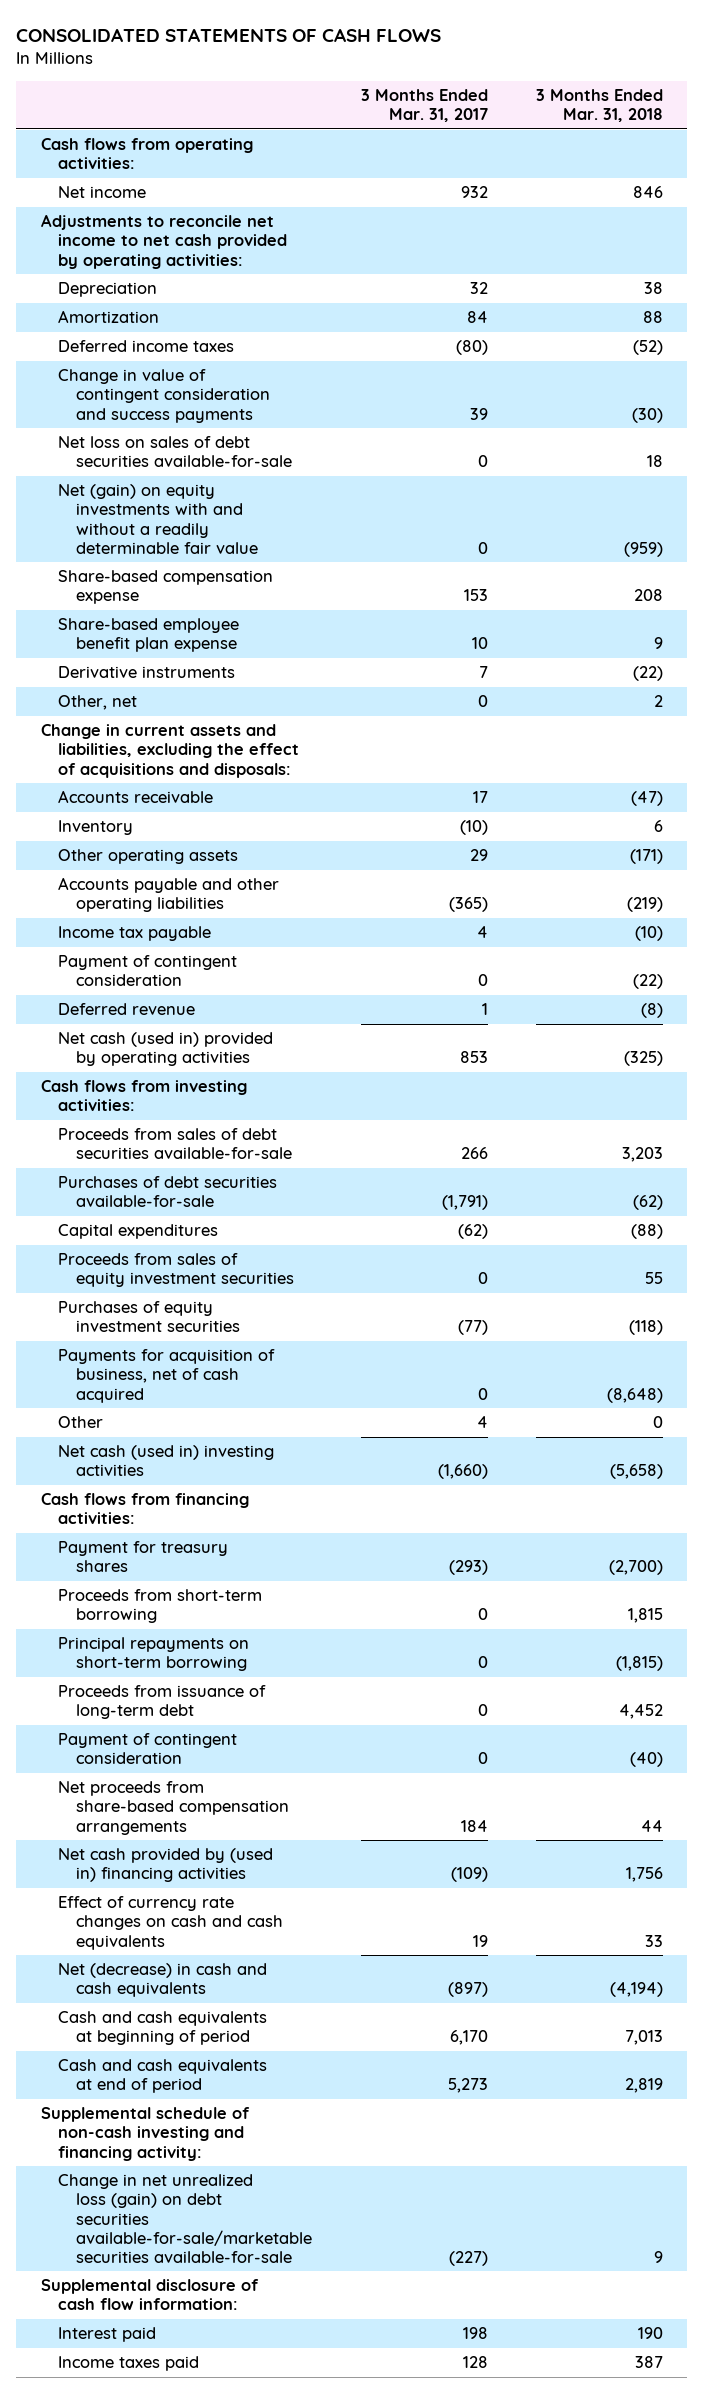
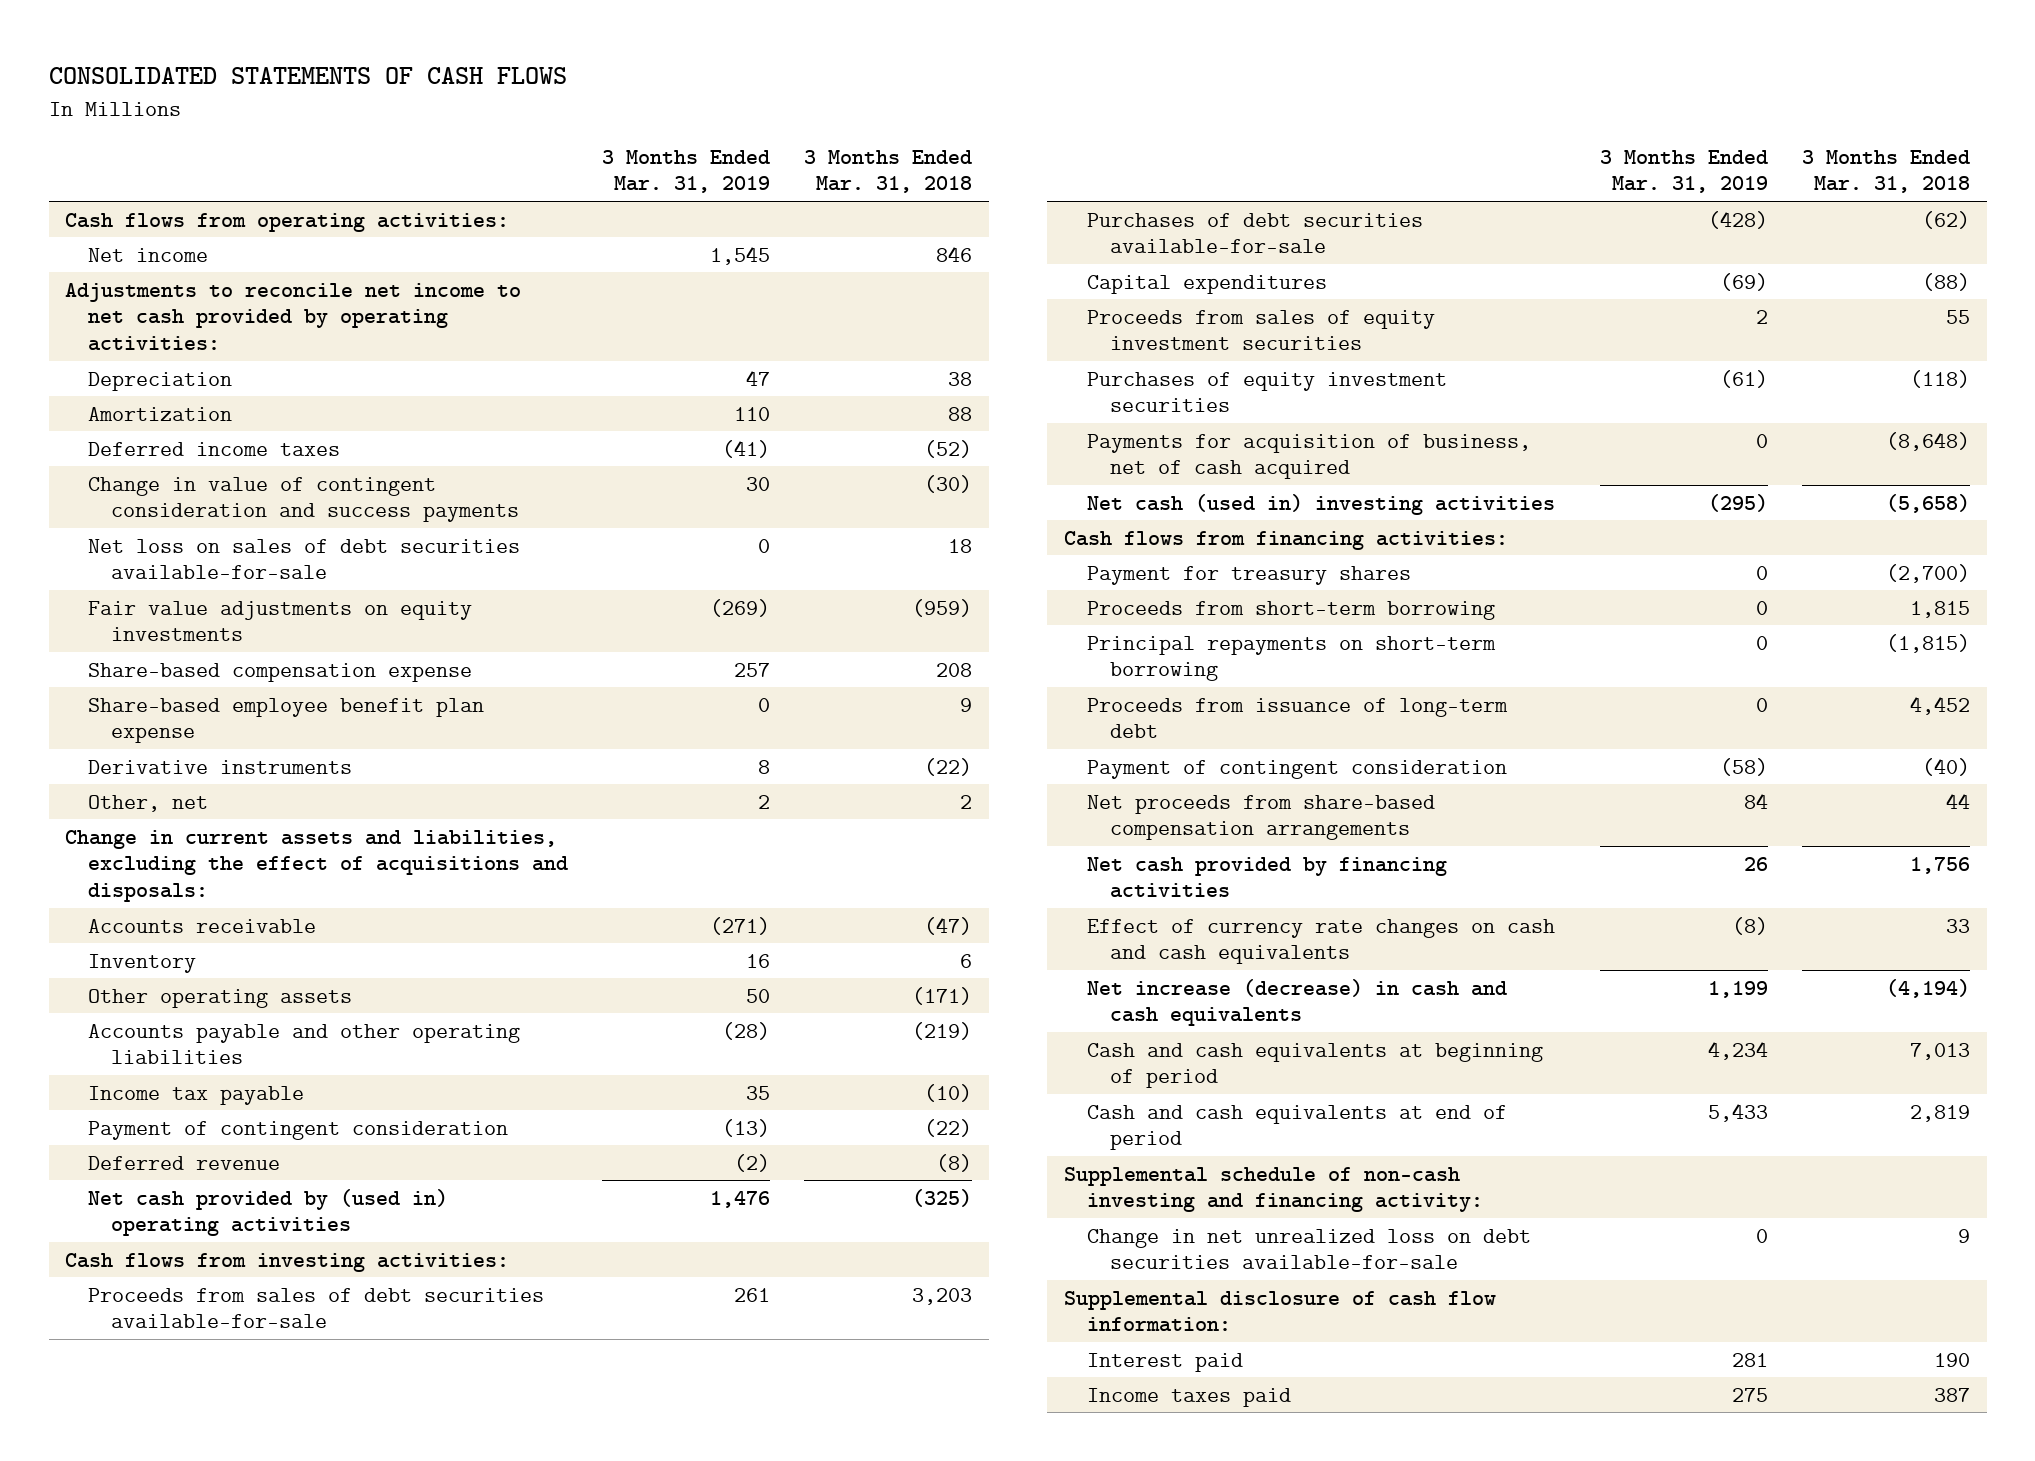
[360,89,488,123] 3 Months Ended Mar. 31, 2017 -> none
none -> [602,149,771,194] 3 Months Ended Mar. 31, 2019
[58,484,259,554] Net (gain) on equity investments with and without a readily determinable fair value -> [88,600,473,642] Fair value adjustments on equity investments
[58,1032,274,1067] Net cash (used in) provided by operating activities -> [88,1188,449,1237] Net cash provided by (used in) operating activities
[58,1416,104,1429] Other -> none
[58,1848,274,1883] Net cash provided by (used in) financing activities -> [1086,856,1447,899] Net cash provided by financing activities
[58,1963,268,1998] Net (decrease) in cash and cash equivalents -> [1086,978,1507,1027] Net increase (decrease) in cash and cash equivalents
[58,2174,313,2263] Change in net unrealized loss (gain) on debt securities available-for-sale/marketable securities available-for-sale -> [1086,1228,1531,1270] Change in net unrealized loss on debt securities available-for-sale

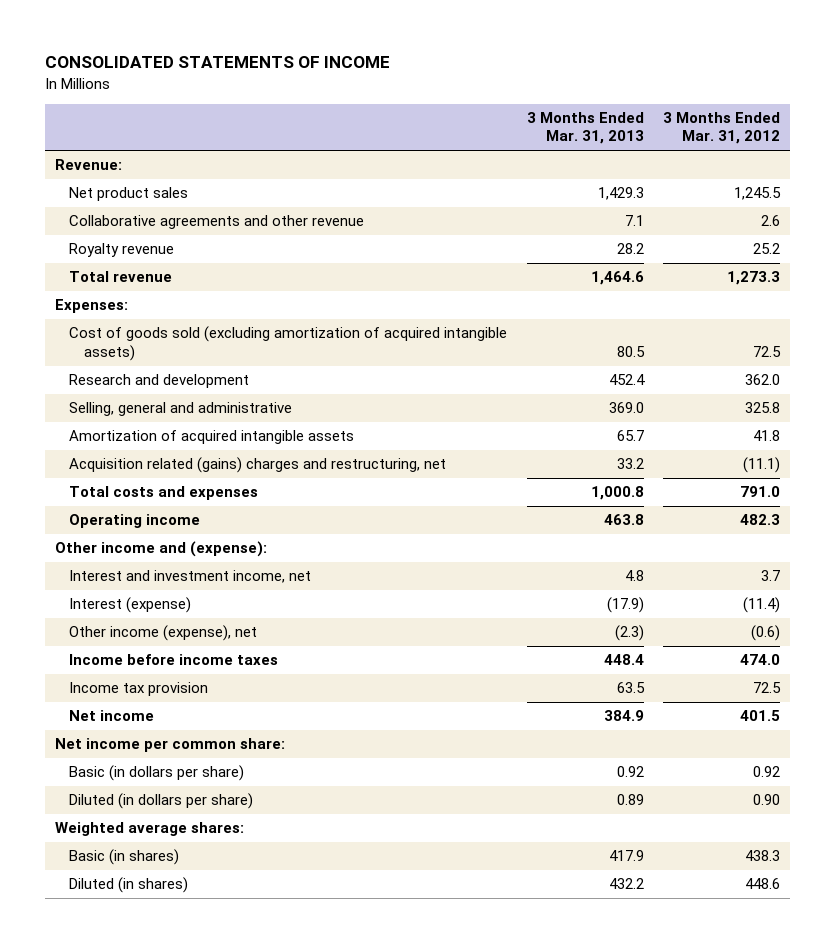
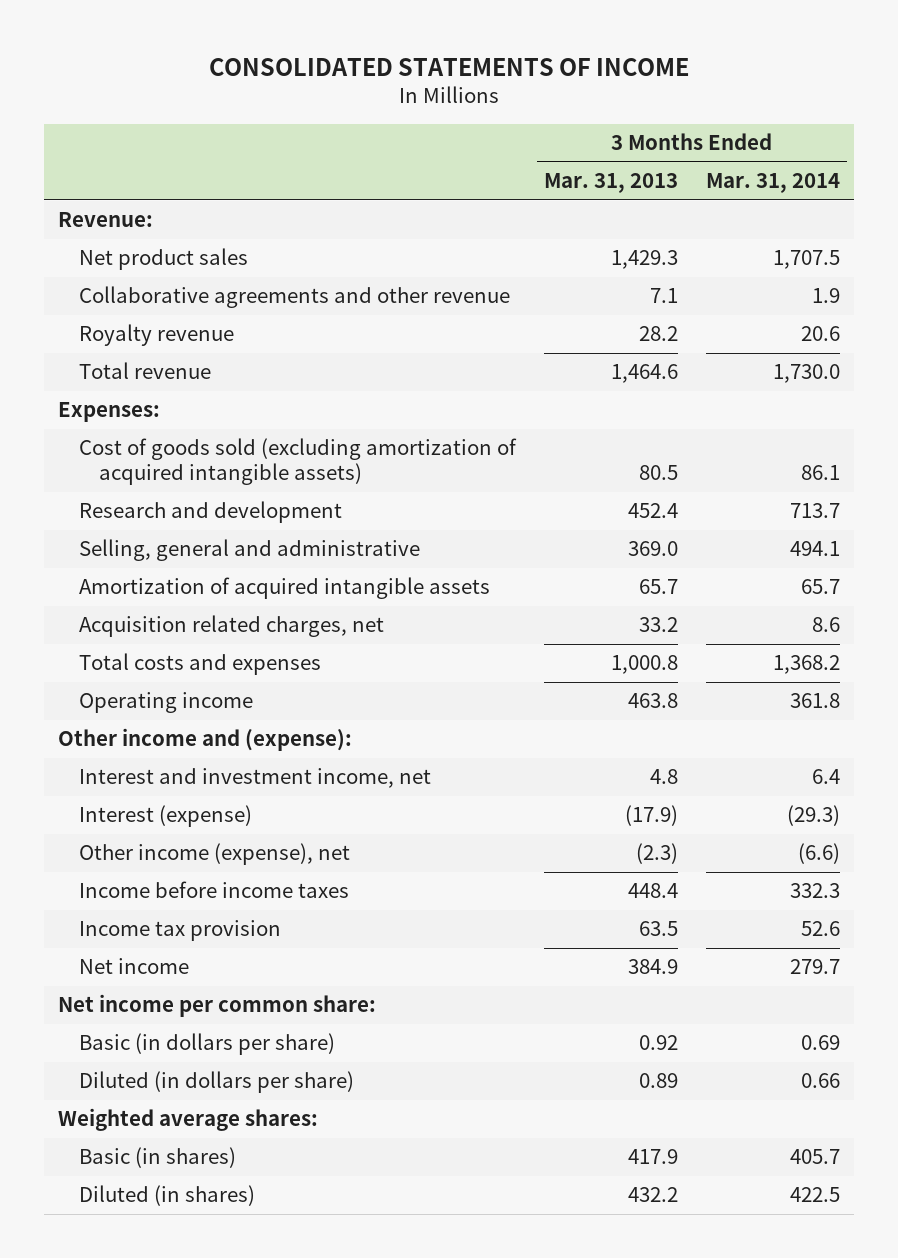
[663,111,781,145] 3 Months Ended Mar. 31, 2012 -> none
none -> [705,173,840,194] Mar. 31, 2014
[69,457,447,474] Acquisition related (gains) charges and restructuring, net -> [78,615,384,638] Acquisition related charges, net

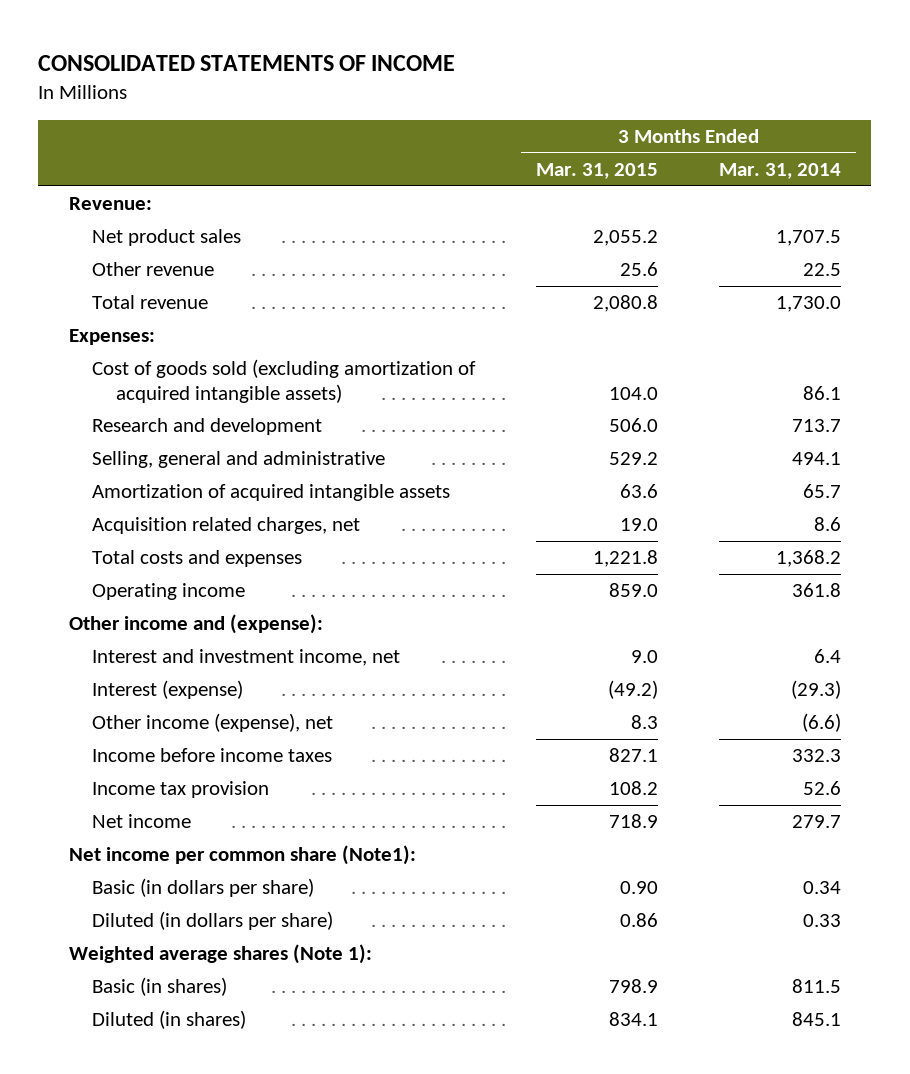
[543,173,678,194] Mar. 31, 2013 -> none
none -> [536,163,659,180] Mar. 31, 2015
[78,324,234,347] Royalty revenue -> none
[78,286,510,309] Collaborative agreements and other revenue -> [92,262,215,277] Other revenue
[811,288,840,304] 1.9 -> [802,263,841,277] 22.5
[57,994,376,1018] Net income per common share: -> [68,845,416,866] Net income per common share (Note1):
[800,1035,840,1051] 0.69 -> [802,881,841,895] 0.34
[800,1073,840,1089] 0.66 -> [802,914,841,928] 0.33
[57,1108,318,1132] Weighted average shares: -> [68,944,372,965] Weighted average shares (Note 1):
[789,1149,840,1165] 405.7 -> [791,979,841,994] 811.5
[789,1187,840,1203] 422.5 -> [791,1012,841,1027] 845.1

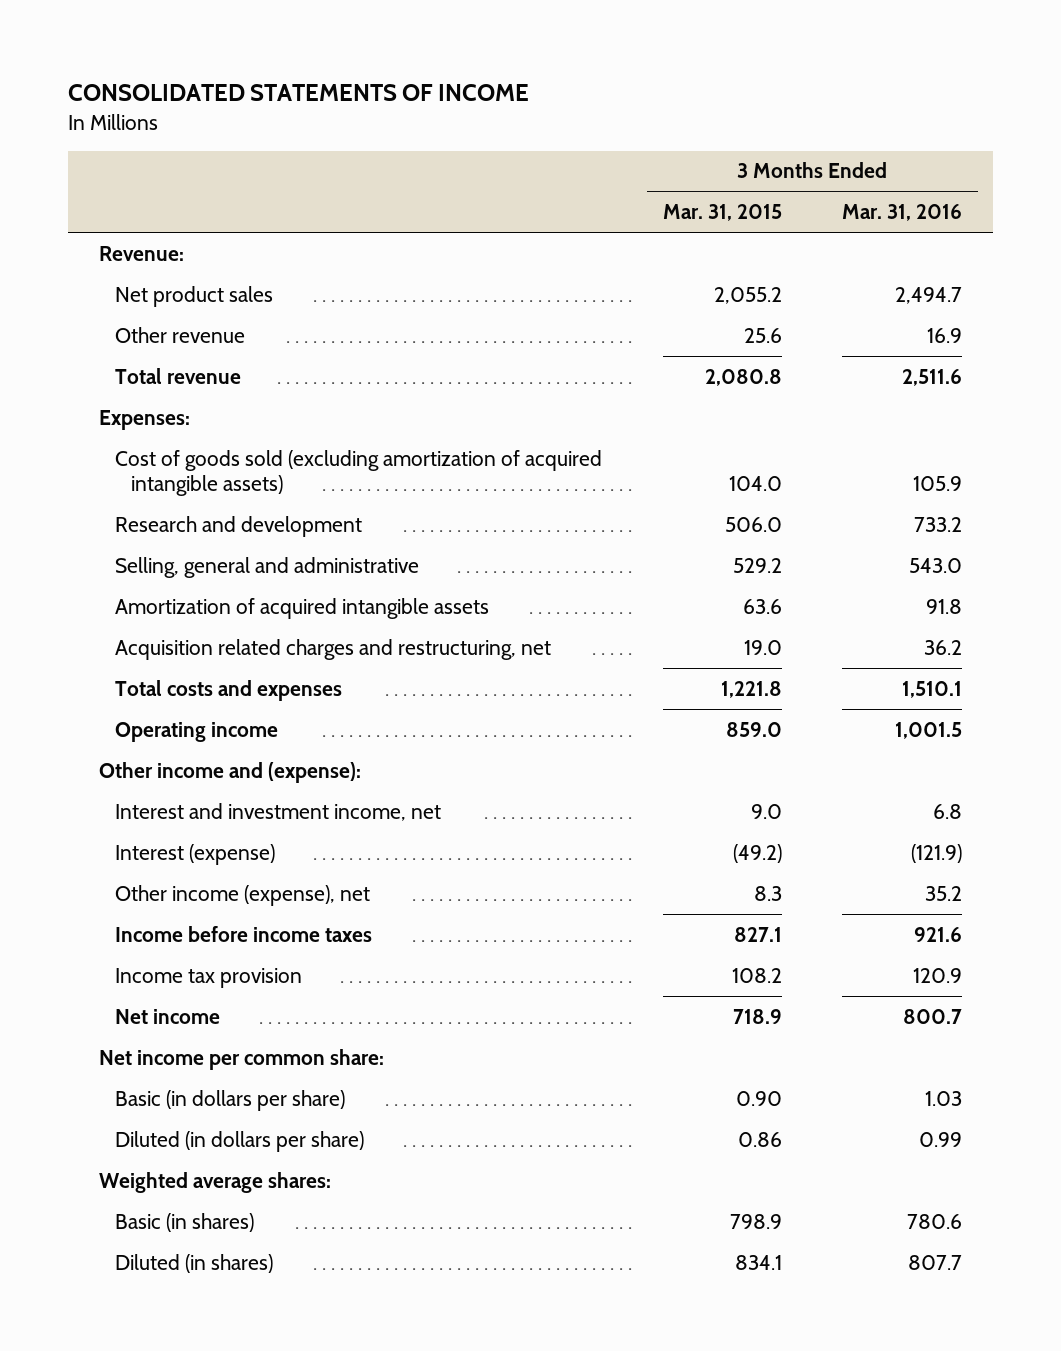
[718,163,841,180] Mar. 31, 2014 -> none
none -> [842,204,963,222] Mar. 31, 2016
[92,517,361,535] Acquisition related charges, net -> [114,638,551,660] Acquisition related charges and restructuring, net
[68,845,416,866] Net income per common share (Note1): -> [98,1048,384,1070] Net income per common share:
[68,944,372,965] Weighted average shares (Note 1): -> [98,1171,331,1193] Weighted average shares:

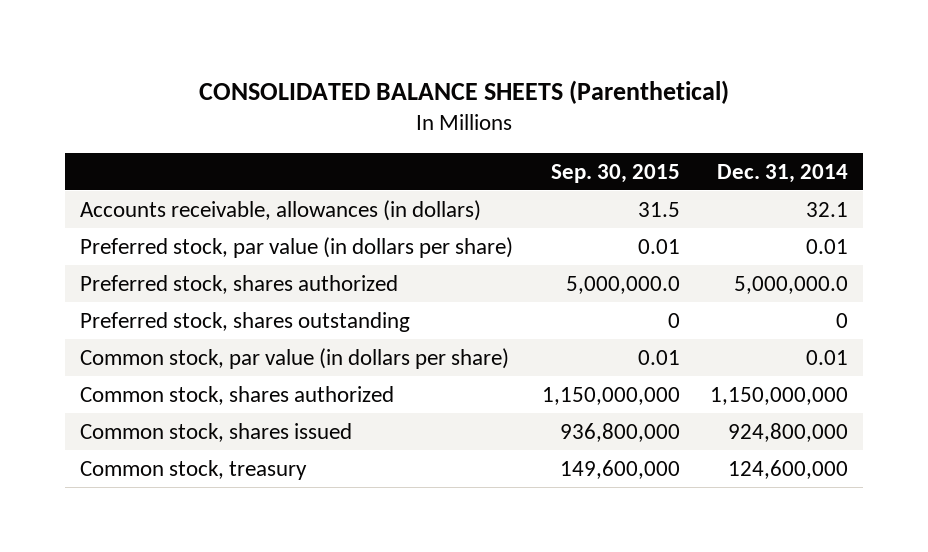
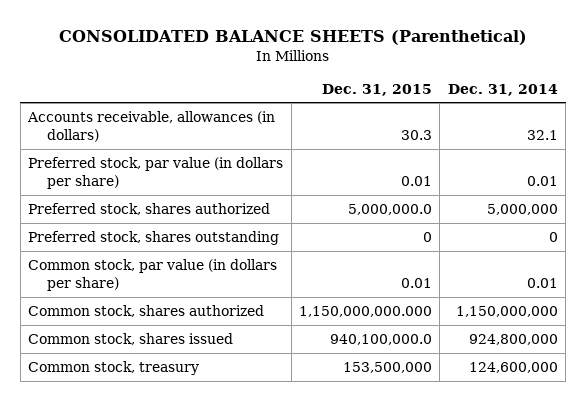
[551,163,681,183] Sep. 30, 2015 -> none
none -> [322,83,433,96] Dec. 31, 2015
[734,275,849,294] 5,000,000.0 -> [486,204,558,216] 5,000,000

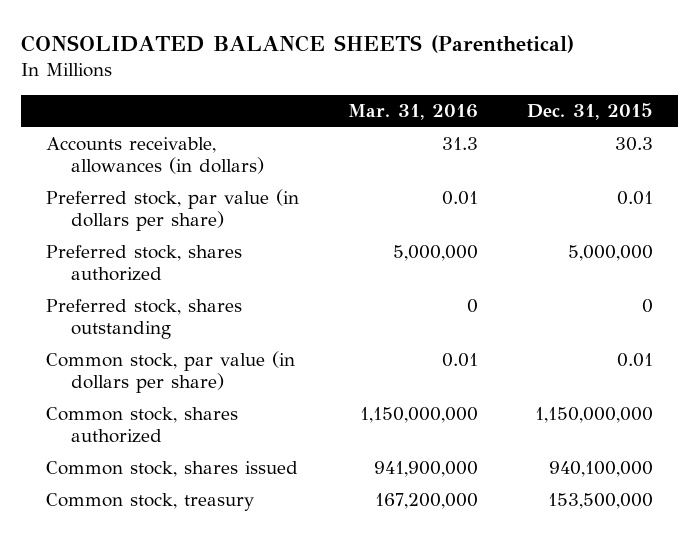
[447,83,558,96] Dec. 31, 2014 -> none
none -> [348,104,479,121] Mar. 31, 2016
[348,204,433,216] 5,000,000.0 -> [568,245,654,262] 5,000,000
[299,306,433,318] 1,150,000,000.000 -> [535,407,654,424] 1,150,000,000
[330,334,433,346] 940,100,000.0 -> [549,461,654,478] 940,100,000

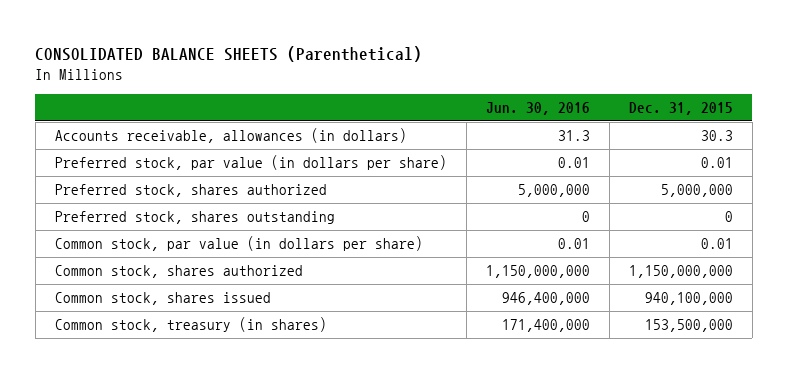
[348,104,479,121] Mar. 31, 2016 -> none
none -> [485,102,590,116] Jun. 30, 2016
[45,493,254,512] Common stock, treasury -> [54,317,327,333] Common stock, treasury (in shares)

